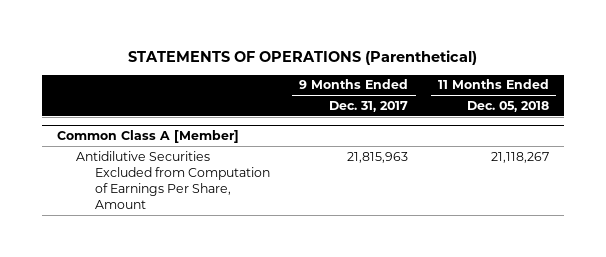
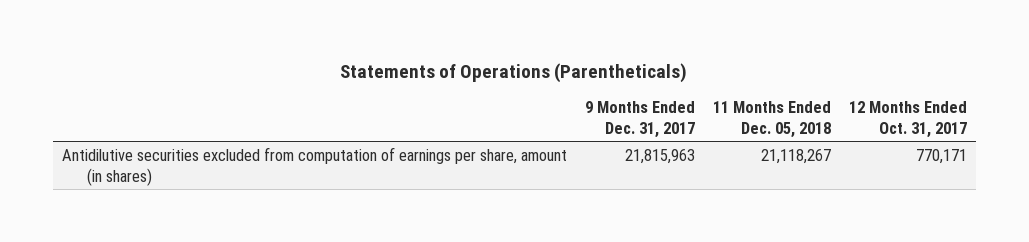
[127,49,477,65] STATEMENTS OF OPERATIONS (Parenthetical) -> [340,63,688,84] Statements of Operations (Parentheticals)
none -> [848,101,967,139] 12 Months Ended Oct. 31, 2017
[56,129,239,143] Common Class A [Member] -> none
[75,150,270,210] Antidilutive Securities Excluded from Computation of Earnings Per Share, Amount -> [62,146,568,186] Antidilutive securities excluded from computation of earnings per share, amount (in shares)

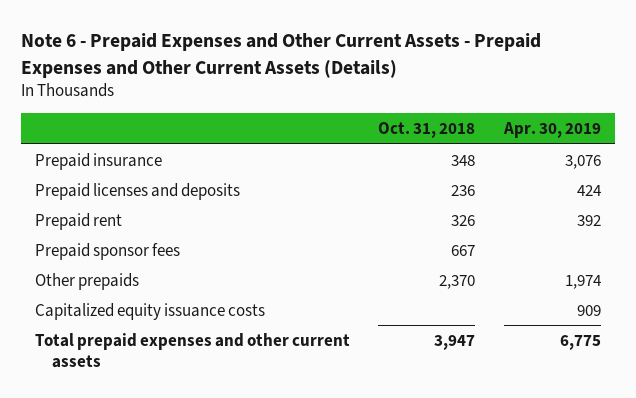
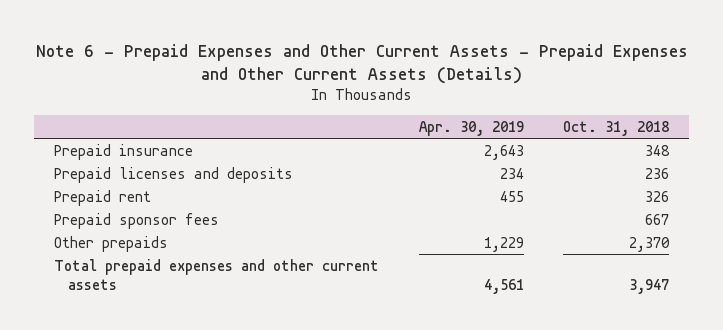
[564,154,601,169] 3,076 -> [483,144,524,160] 2,643
[576,184,601,196] 424 -> [499,167,524,179] 234
[576,214,601,226] 392 -> [499,190,524,202] 455
[35,302,266,320] Capitalized equity issuance costs -> none
[564,274,601,289] 1,974 -> [483,236,524,252] 1,229
[559,334,601,350] 6,775 -> [483,278,524,294] 4,561

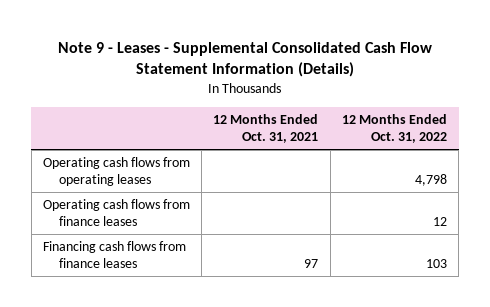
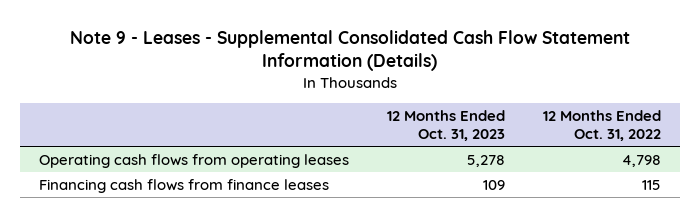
[213,114,319,143] 12 Months Ended Oct. 31, 2021 -> none
none -> [387,109,506,142] 12 Months Ended Oct. 31, 2023
[42,199,190,226] Operating cash flows from finance leases -> none
[425,258,447,268] 103 -> [642,179,662,190] 115

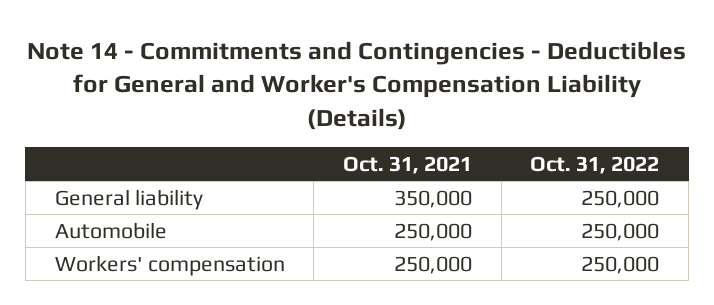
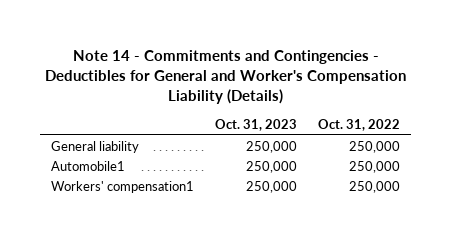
[342,155,472,174] Oct. 31, 2021 -> none
none -> [215,119,298,132] Oct. 31, 2023
[54,221,167,239] Automobile -> [50,160,125,171] Automobile1
[54,254,285,276] Workers' compensation -> [50,180,194,193] Workers' compensation1

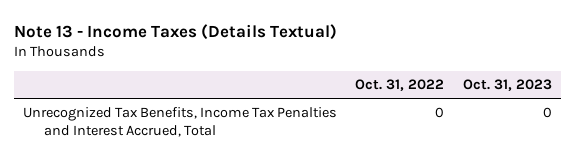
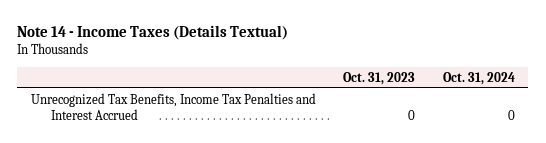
[13,23,337,40] Note 13 - Income Taxes (Details Textual) -> [17,25,289,41] Note 14 - Income Taxes (Details Textual)
[355,79,445,92] Oct. 31, 2022 -> none
none -> [442,71,515,85] Oct. 31, 2024
[23,107,338,138] Unrecognized Tax Benefits, Income Tax Penalties and Interest Accrued, Total -> [31,92,317,120] Unrecognized Tax Benefits, Income Tax Penalties and Interest Accrued

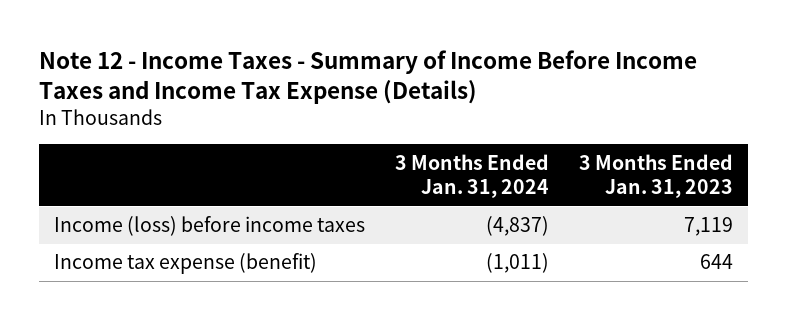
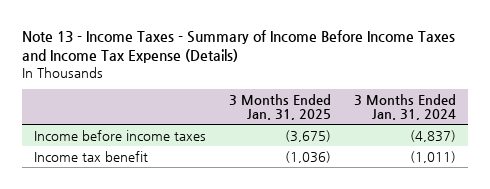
[38,49,697,104] Note 12 - Income Taxes - Summary of Income Before Income Taxes and Income Tax Expense (Details) -> [21,30,455,64] Note 13 - Income Taxes - Summary of Income Before Income Taxes and Income Tax Expense (Details)
[578,153,733,199] 3 Months Ended Jan. 31, 2023 -> none
none -> [228,93,331,121] 3 Months Ended Jan. 31, 2025
[53,216,365,237] Income (loss) before income taxes -> [33,129,206,141] Income before income taxes
[53,253,317,275] Income tax expense (benefit) -> [33,150,148,162] Income tax benefit

